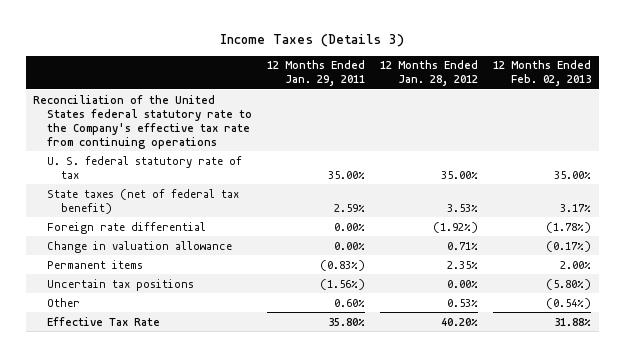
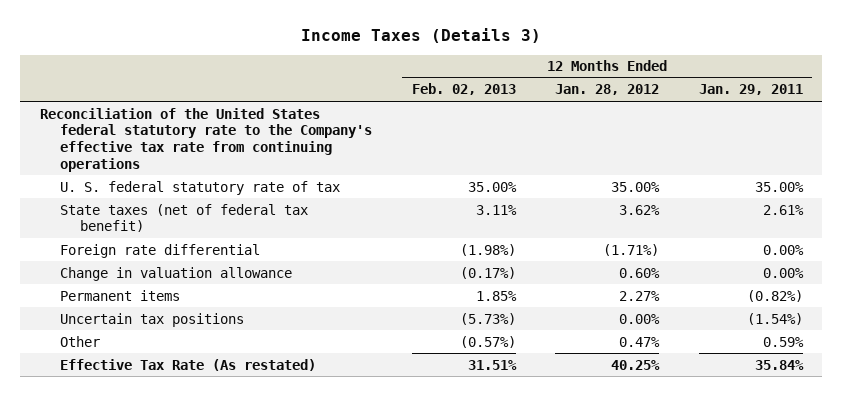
[334,203,366,212] 2.59% -> [762,204,804,215] 2.61%
[447,203,479,212] 3.53% -> [619,204,661,215] 3.62%
[560,203,592,212] 3.17% -> [475,204,517,215] 3.11%
[433,221,479,233] (1.92%) -> [603,243,660,256] (1.71%)
[546,221,592,233] (1.78%) -> [459,243,516,256] (1.98%)
[447,241,479,250] 0.71% -> [619,267,661,278] 0.60%
[320,259,366,271] (0.83%) -> [746,289,803,302] (0.82%)
[447,260,479,269] 2.35% -> [619,290,661,301] 2.27%
[560,260,592,269] 2.00% -> [475,290,517,301] 1.85%
[320,278,366,290] (1.56%) -> [746,312,803,325] (1.54%)
[546,278,592,290] (5.80%) -> [459,312,516,325] (5.73%)
[334,298,366,307] 0.60% -> [762,336,804,347] 0.59%
[447,298,479,307] 0.53% -> [619,336,661,347] 0.47%
[546,297,592,309] (0.54%) -> [459,335,516,348] (0.57%)
[47,316,161,326] Effective Tax Rate -> [60,358,317,371] Effective Tax Rate (As restated)
[328,317,366,326] 35.80% -> [754,359,804,370] 35.84%
[441,317,479,326] 40.20% -> [611,359,661,370] 40.25%
[554,317,592,326] 31.88% -> [467,359,517,370] 31.51%

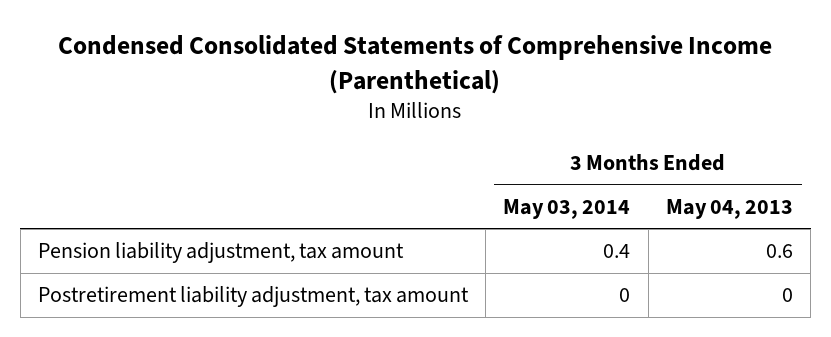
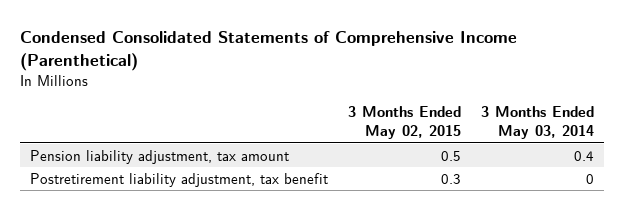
[665,198,793,219] May 04, 2013 -> none
none -> [348,106,462,140] 3 Months Ended May 02, 2015
[37,286,469,308] Postretirement liability adjustment, tax amount -> [29,172,328,187] Postretirement liability adjustment, tax benefit

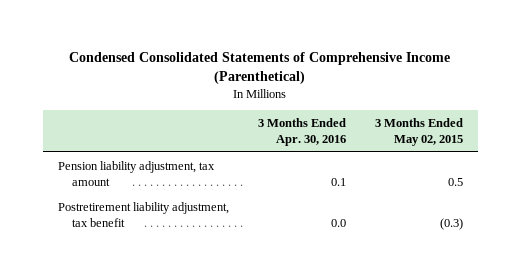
[481,106,595,140] 3 Months Ended May 03, 2014 -> none
none -> [257,118,346,147] 3 Months Ended Apr. 30, 2016
[441,173,462,184] 0.3 -> [440,217,464,230] (0.3)

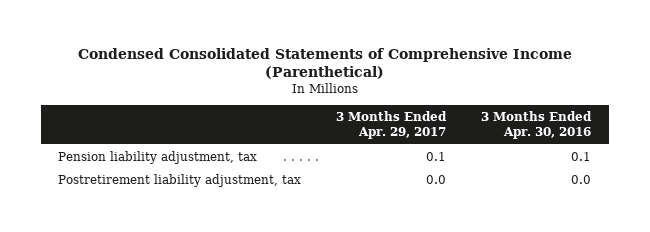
[375,118,464,147] 3 Months Ended May 02, 2015 -> none
none -> [336,111,448,140] 3 Months Ended Apr. 29, 2017
[57,160,215,186] Pension liability adjustment, tax amount -> [58,151,258,165] Pension liability adjustment, tax
[57,201,229,227] Postretirement liability adjustment, tax benefit -> [58,174,302,188] Postretirement liability adjustment, tax

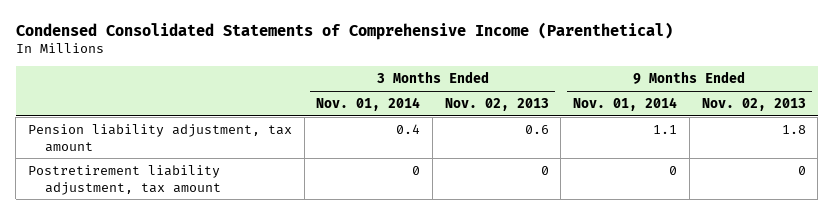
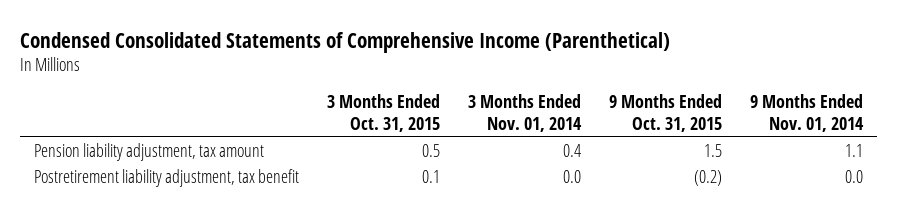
[444,97,549,111] Nov. 02, 2013 -> none
[701,97,806,111] Nov. 02, 2013 -> none
none -> [327,94,441,133] 3 Months Ended Oct. 31, 2015
none -> [608,94,722,133] 9 Months Ended Oct. 31, 2015
[27,164,222,195] Postretirement liability adjustment, tax amount -> [34,169,300,188] Postretirement liability adjustment, tax benefit
[412,165,421,175] 0 -> [563,170,582,184] 0.0
[669,165,678,175] 0 -> [844,170,863,184] 0.0

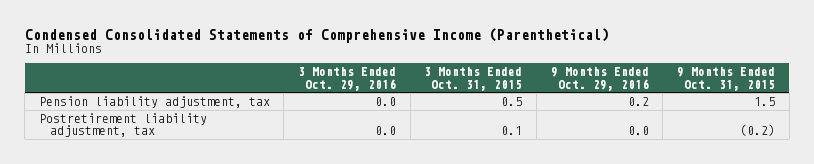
[468,94,583,133] 3 Months Ended Nov. 01, 2014 -> none
[749,94,864,133] 9 Months Ended Nov. 01, 2014 -> none
none -> [298,67,397,91] 3 Months Ended Oct. 29, 2016
none -> [550,67,649,91] 9 Months Ended Oct. 29, 2016
[34,143,265,162] Pension liability adjustment, tax amount -> [38,96,270,109] Pension liability adjustment, tax
[34,169,300,188] Postretirement liability adjustment, tax benefit -> [38,113,207,138] Postretirement liability adjustment, tax

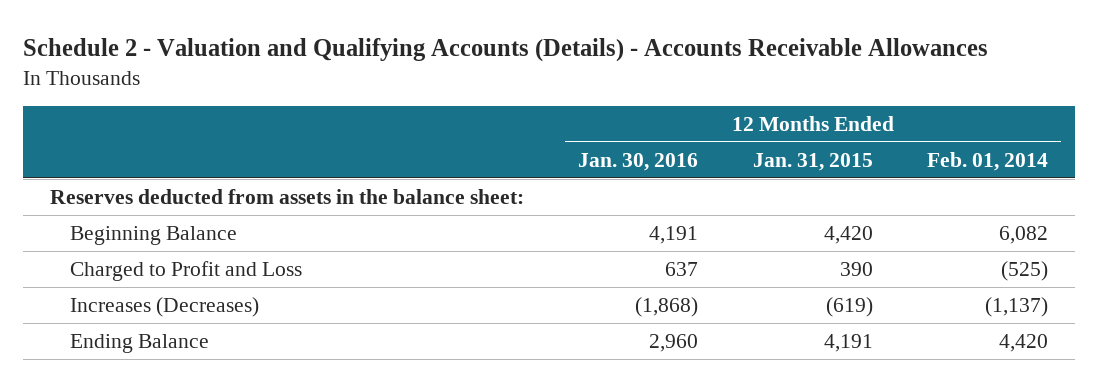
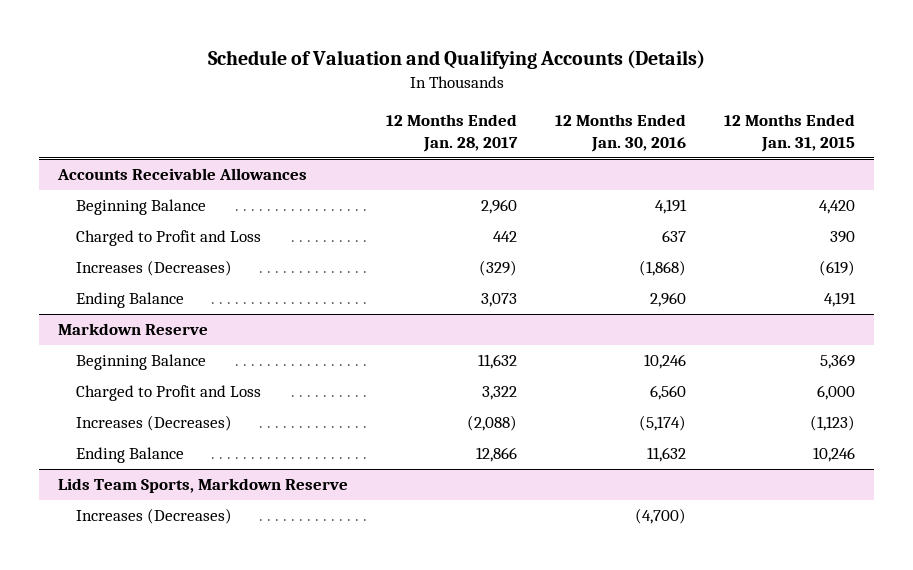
[22,37,988,62] Schedule 2 - Valuation and Qualifying Accounts (Details) - Accounts Receivable Allowances -> [207,50,705,70] Schedule of Valuation and Qualifying Accounts (Details)
[926,151,1048,171] Feb. 01, 2014 -> none
none -> [386,114,519,153] 12 Months Ended Jan. 28, 2017
[49,188,524,204] Reserves deducted from assets in the balance sheet: -> none
none -> [57,168,308,181] Accounts Receivable Allowances
none -> [58,323,209,336] Markdown Reserve
none -> [75,354,206,371] Beginning Balance
none -> [75,385,261,402] Charged to Profit and Loss
none -> [75,415,232,432] Increases (Decreases)
none -> [75,447,184,464] Ending Balance
none -> [58,478,349,494] Lids Team Sports, Markdown Reserve
none -> [75,508,232,525] Increases (Decreases)

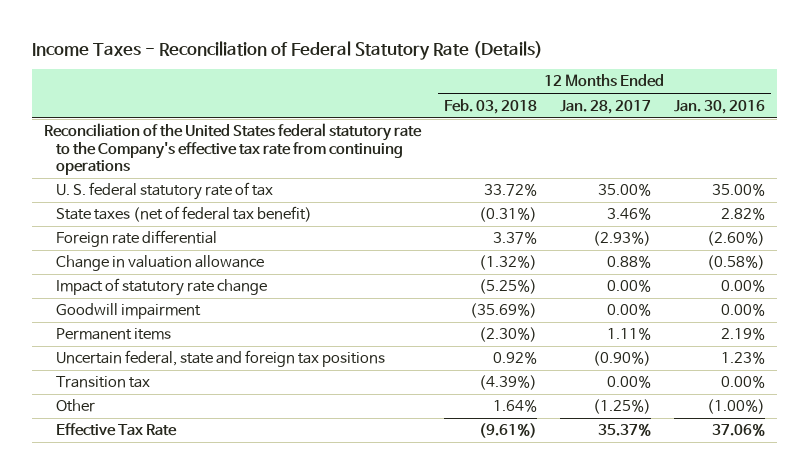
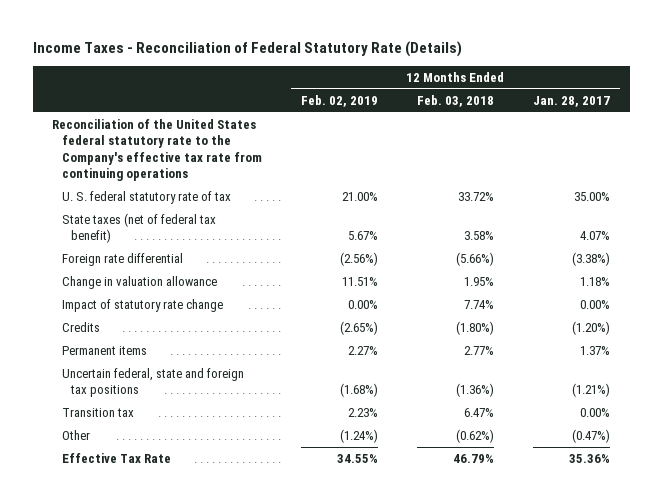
[674,99,766,114] Jan. 30, 2016 -> none
none -> [300,94,378,107] Feb. 02, 2019
[55,303,201,320] Goodwill impairment -> none
[478,207,537,223] (0.31%) -> [463,231,494,241] 3.58%
[606,207,651,221] 3.46% -> [579,231,610,241] 4.07%
[492,231,537,245] 3.37% -> [455,252,494,267] (5.66%)
[592,231,651,247] (2.93%) -> [571,252,610,267] (3.38%)
[478,255,537,271] (1.32%) -> [463,277,494,287] 1.95%
[606,255,651,269] 0.88% -> [579,277,610,287] 1.18%
[478,279,537,295] (5.25%) -> [463,300,494,310] 7.74%
none -> [61,322,100,333] Credits
[478,327,537,343] (2.30%) -> [463,346,494,356] 2.77%
[606,327,651,341] 1.11% -> [579,346,610,356] 1.37%
[492,351,537,365] 0.92% -> [455,383,494,398] (1.36%)
[592,351,651,367] (0.90%) -> [571,383,610,398] (1.21%)
[478,375,537,391] (4.39%) -> [463,408,494,418] 6.47%
[492,399,537,413] 1.64% -> [455,429,494,444] (0.62%)
[592,399,651,415] (1.25%) -> [571,429,610,444] (0.47%)
[478,423,537,439] (9.61%) -> [452,454,494,464] 46.79%
[597,423,651,437] 35.37% -> [568,454,610,464] 35.36%

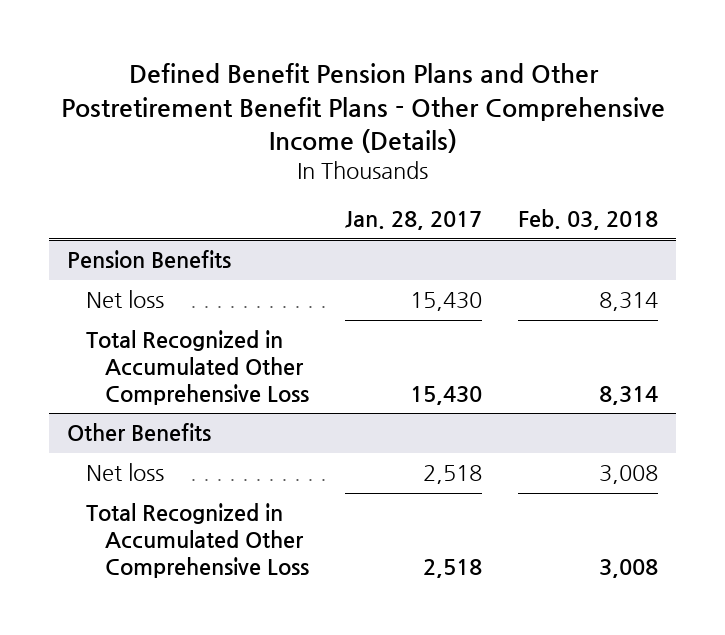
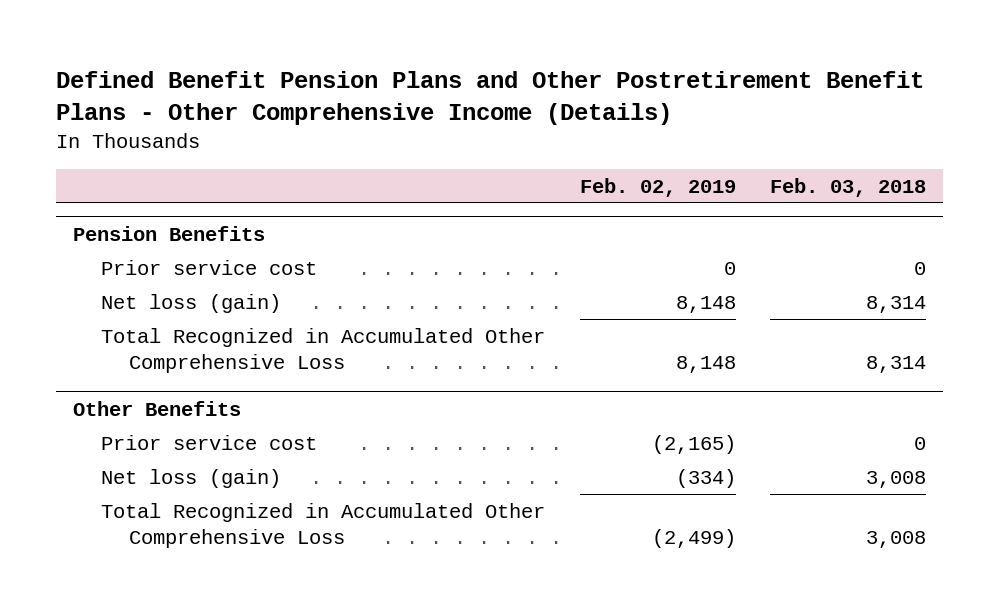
[344,211,482,231] Jan. 28, 2017 -> none
none -> [579,177,736,197] Feb. 02, 2019
none -> [101,259,318,275] Prior service cost
[85,290,164,309] Net loss -> [101,293,282,313] Net loss (gain)
none -> [101,434,318,450] Prior service cost
[85,463,164,482] Net loss -> [101,468,282,488] Net loss (gain)

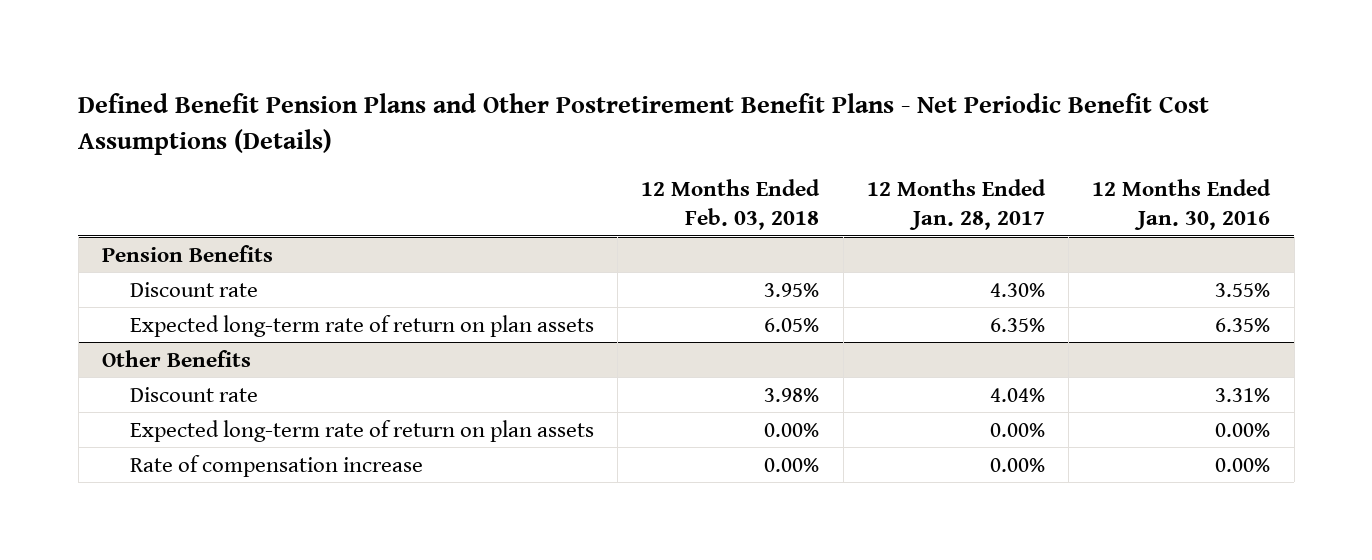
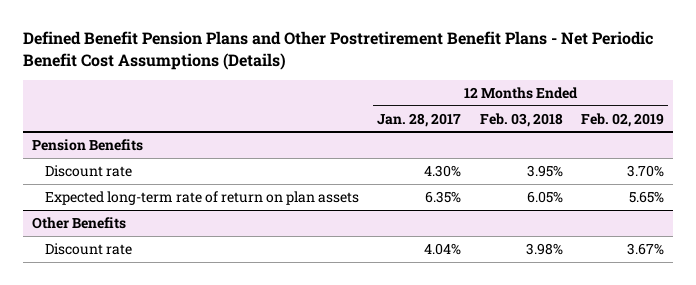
[1092,179,1272,231] 12 Months Ended Jan. 30, 2016 -> none
none -> [580,112,664,127] Feb. 02, 2019
[129,419,594,442] Expected long-term rate of return on plan assets -> none
[129,454,423,477] Rate of compensation increase -> none

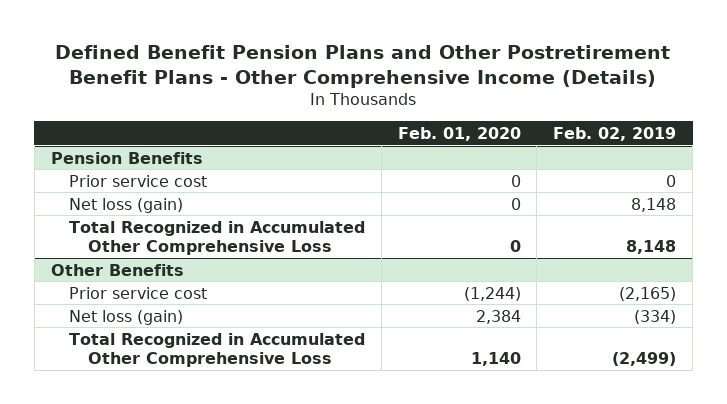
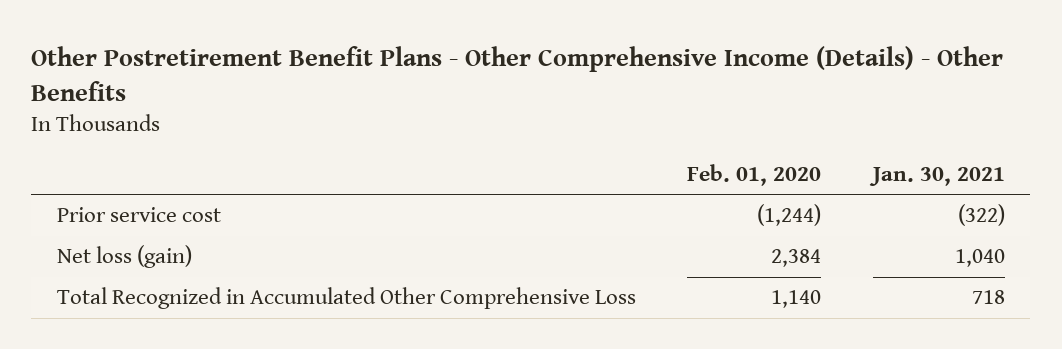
[55,44,671,88] Defined Benefit Pension Plans and Other Postretirement Benefit Plans - Other Comprehensive Income (Details) -> [31,46,1004,101] Other Postretirement Benefit Plans - Other Comprehensive Income (Details) - Other Benefits
[553,126,677,141] Feb. 02, 2019 -> none
none -> [868,166,1005,186] Jan. 30, 2021
[50,151,203,164] Pension Benefits -> none
[69,174,208,187] Prior service cost -> none
[69,197,184,213] Net loss (gain) -> none
[69,220,366,256] Total Recognized in Accumulated Other Comprehensive Loss -> none
[50,263,184,276] Other Benefits -> none

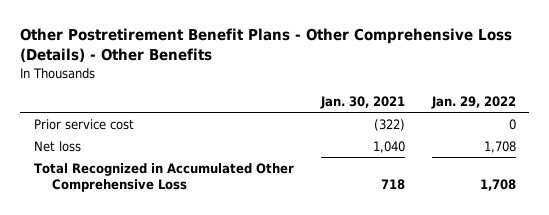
[31,46,1004,101] Other Postretirement Benefit Plans - Other Comprehensive Income (Details) - Other Benefits -> [20,28,513,63] Other Postretirement Benefit Plans - Other Comprehensive Loss (Details) - Other Benefits
[687,163,822,186] Feb. 01, 2020 -> none
none -> [430,96,516,110] Jan. 29, 2022
[57,245,193,269] Net loss (gain) -> [33,140,81,152] Net loss

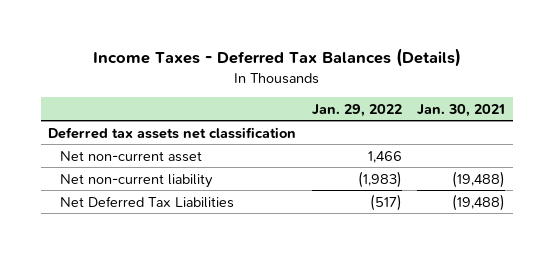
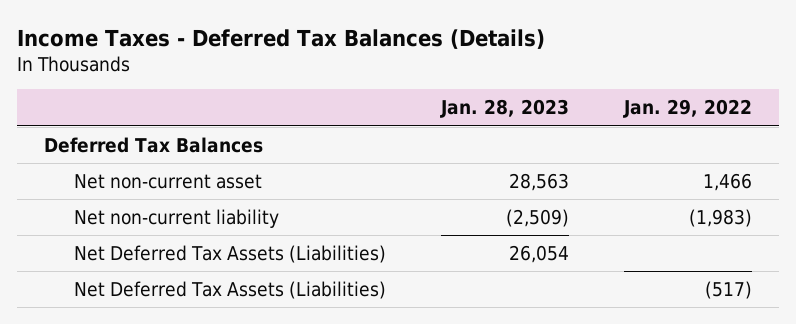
[416,103,505,117] Jan. 30, 2021 -> none
none -> [439,99,569,119] Jan. 28, 2023
[48,126,297,139] Deferred tax assets net classification -> none
none -> [44,136,264,153] Deferred Tax Balances
none -> [73,244,386,263] Net Deferred Tax Assets (Liabilities)
[60,195,235,208] Net Deferred Tax Liabilities -> [73,280,386,299] Net Deferred Tax Assets (Liabilities)

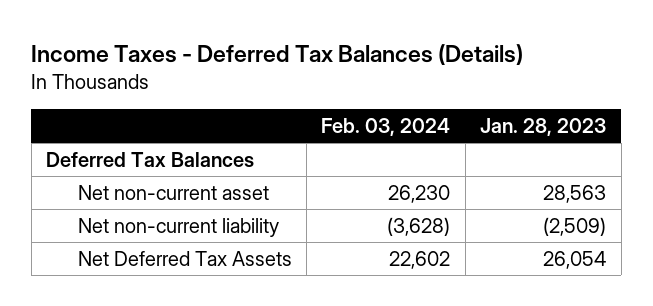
[622,99,752,119] Jan. 29, 2022 -> none
none -> [321,117,451,136] Feb. 03, 2024
[73,280,386,299] Net Deferred Tax Assets (Liabilities) -> none
[73,244,386,263] Net Deferred Tax Assets (Liabilities) -> [77,250,292,266] Net Deferred Tax Assets

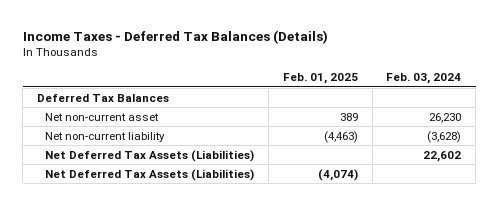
[480,117,607,136] Jan. 28, 2023 -> none
none -> [282,73,358,85] Feb. 01, 2025
[77,250,292,266] Net Deferred Tax Assets -> [45,149,255,162] Net Deferred Tax Assets (Liabilities)
none -> [45,168,255,181] Net Deferred Tax Assets (Liabilities)

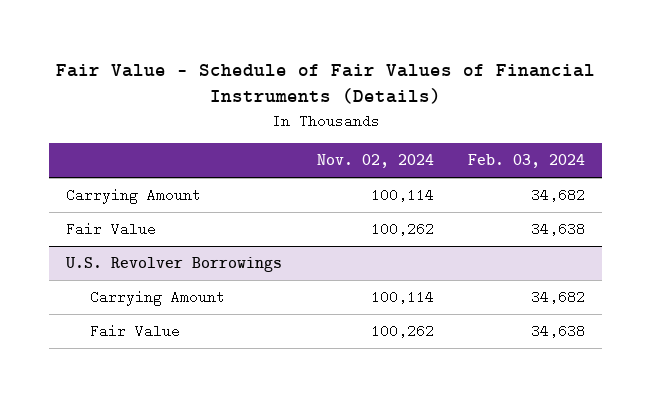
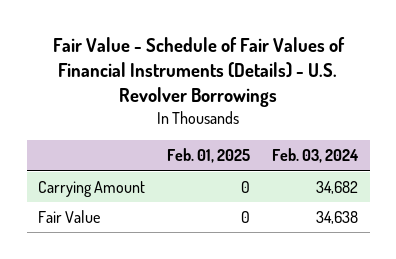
[55,63,595,105] Fair Value - Schedule of Fair Values of Financial Instruments (Details) -> [53,36,346,108] Fair Value - Schedule of Fair Values of Financial Instruments (Details) - U.S. Revolver Borrowings
[316,154,434,169] Nov. 02, 2024 -> none
none -> [167,148,251,164] Feb. 01, 2025
[65,257,283,273] U.S. Revolver Borrowings -> none
[90,290,226,307] Carrying Amount -> none
[90,324,181,339] Fair Value -> none

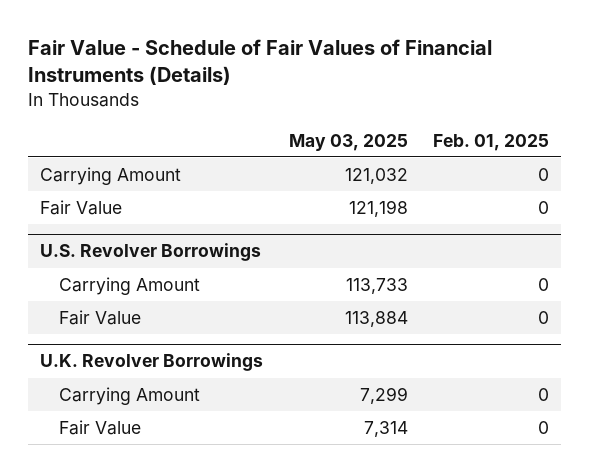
[53,36,346,108] Fair Value - Schedule of Fair Values of Financial Instruments (Details) - U.S. Revolver Borrowings -> [27,39,492,86] Fair Value - Schedule of Fair Values of Financial Instruments (Details)
[272,148,360,164] Feb. 03, 2024 -> none
none -> [288,133,408,151] May 03, 2025
none -> [40,243,262,262] U.S. Revolver Borrowings
none -> [59,276,201,295] Carrying Amount
none -> [59,309,142,325] Fair Value
none -> [40,353,264,372] U.K. Revolver Borrowings
none -> [59,386,201,405] Carrying Amount
none -> [59,419,142,435] Fair Value

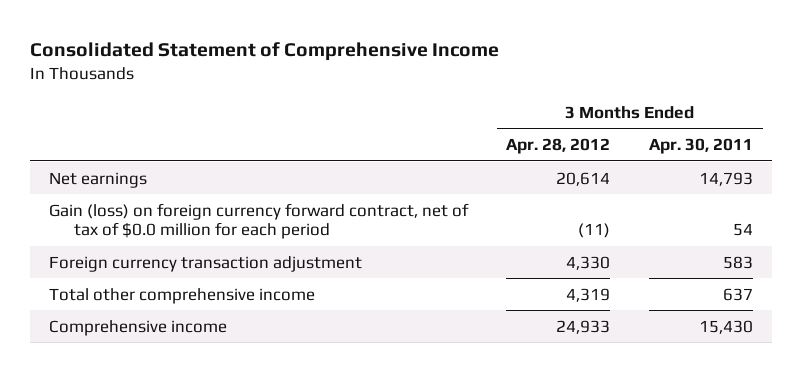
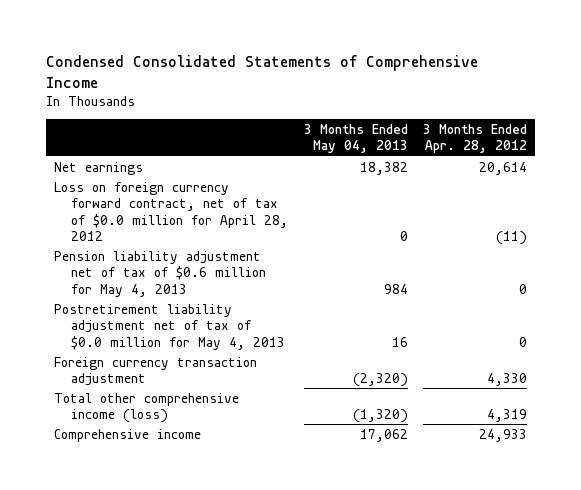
[29,42,499,62] Consolidated Statement of Comprehensive Income -> [46,55,479,88] Condensed Consolidated Statements of Comprehensive Income
[648,138,753,155] Apr. 30, 2011 -> none
none -> [303,123,408,154] 3 Months Ended May 04, 2013
[49,202,470,240] Gain (loss) on foreign currency forward contract, net of tax of $0.0 million for each period -> [54,181,289,242] Loss on foreign currency forward contract, net of tax of $0.0 million for April 28, 2012
none -> [54,250,267,297] Pension liability adjustment net of tax of $0.6 million for May 4, 2013
none -> [54,303,286,350] Postretirement liability adjustment net of tax of $0.0 million for May 4, 2013
[49,287,316,304] Total other comprehensive income -> [54,392,240,424] Total other comprehensive income (loss)

